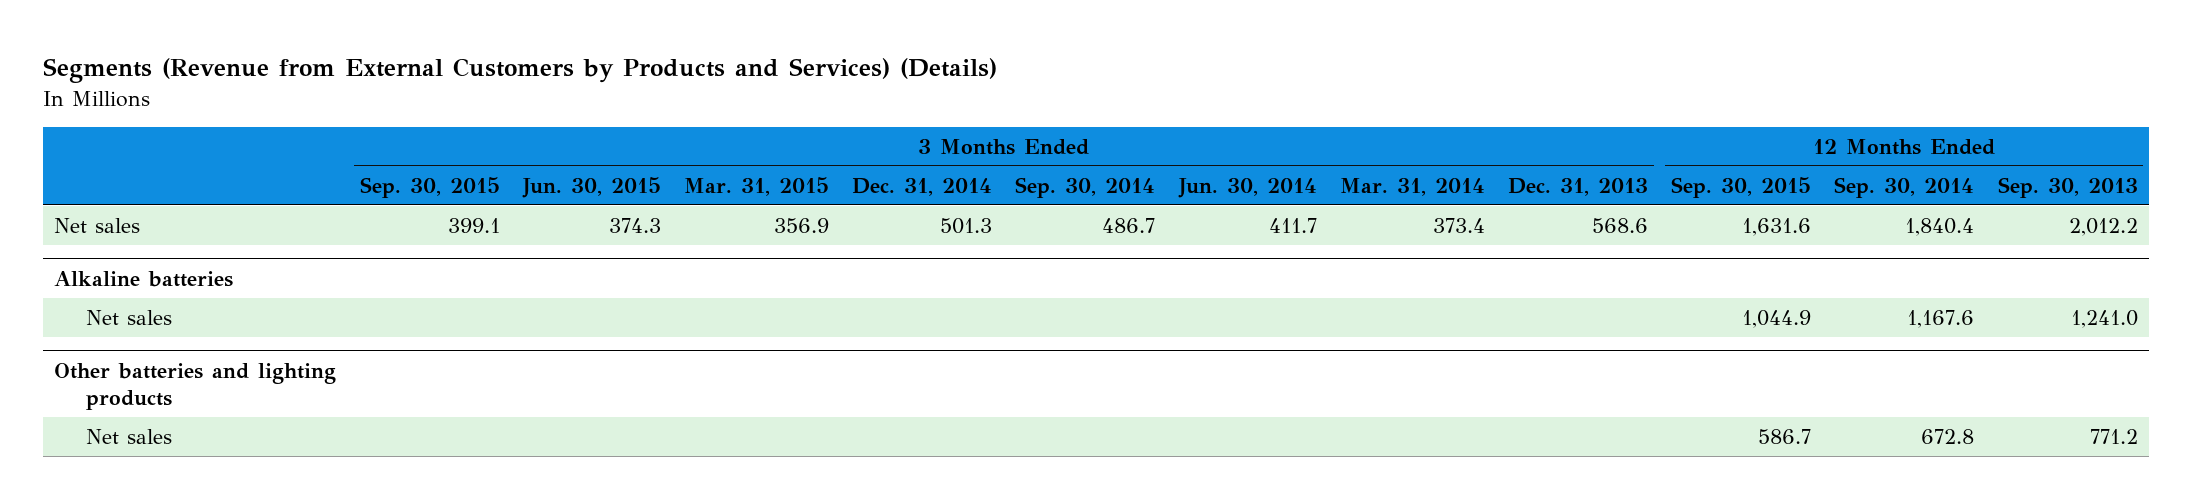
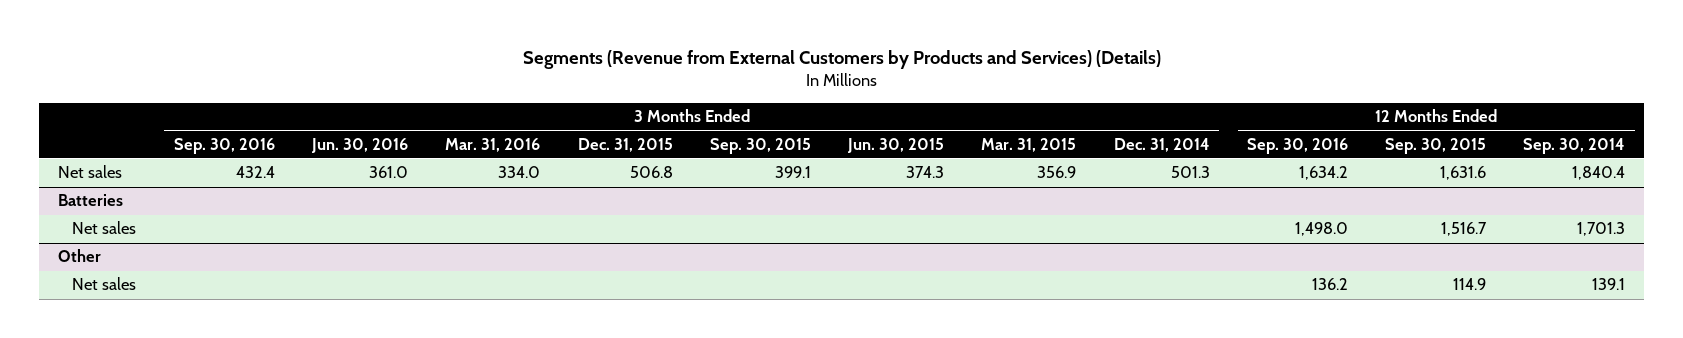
[1015,176,1156,198] Sep. 30, 2014 -> none
[1177,177,1317,198] Jun. 30, 2014 -> none
[1339,177,1485,196] Mar. 31, 2014 -> none
[1507,177,1648,196] Dec. 31, 2013 -> none
[1997,176,2138,198] Sep. 30, 2013 -> none
none -> [173,137,275,154] Sep. 30, 2016
none -> [310,137,408,153] Jun. 30, 2016
none -> [445,137,541,152] Mar. 31, 2016
none -> [577,137,673,152] Dec. 31, 2015
none -> [1246,137,1348,154] Sep. 30, 2016
[54,270,234,287] Alkaline batteries -> [57,194,123,207] Batteries
[1742,309,1812,328] 1,044.9 -> [1441,222,1488,237] 1,516.7
[1907,309,1975,328] 1,167.6 -> [1577,222,1626,237] 1,701.3
[54,362,337,411] Other batteries and lighting products -> [57,249,101,263] Other
[1758,428,1812,444] 586.7 -> [1453,278,1487,291] 114.9
[1921,428,1975,444] 672.8 -> [1592,278,1626,291] 139.1

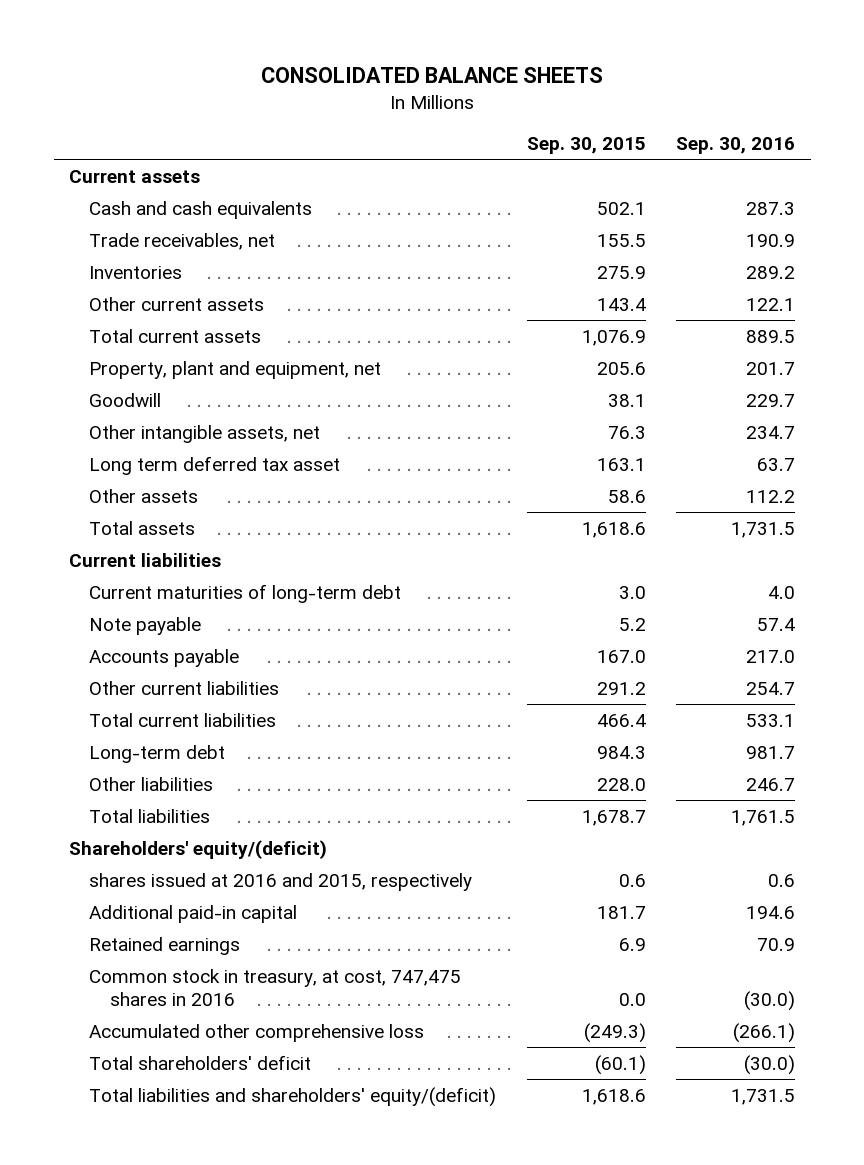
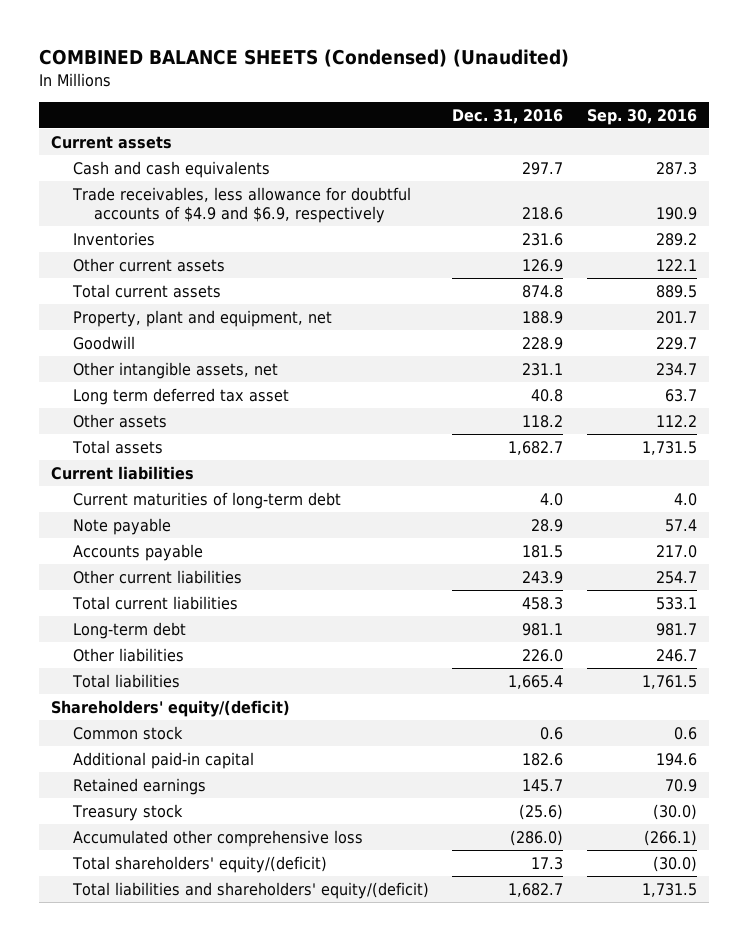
[261,67,604,84] CONSOLIDATED BALANCE SHEETS -> [39,49,570,68] COMBINED BALANCE SHEETS (Condensed) (Unaudited)
[526,137,646,155] Sep. 30, 2015 -> none
none -> [452,108,564,124] Dec. 31, 2016
[89,232,276,250] Trade receivables, net -> [71,186,411,224] Trade receivables, less allowance for doubtful accounts of $4.9 and $6.9, respectively
[89,872,473,891] shares issued at 2016 and 2015, respectively -> [72,725,183,740] Common stock
[89,968,462,1006] Common stock in treasury, at cost, 747,475 shares in 2016 -> none
none -> [71,803,183,821] Treasury stock
[89,1054,312,1070] Total shareholders' deficit -> [71,855,327,873] Total shareholders' equity/(deficit)

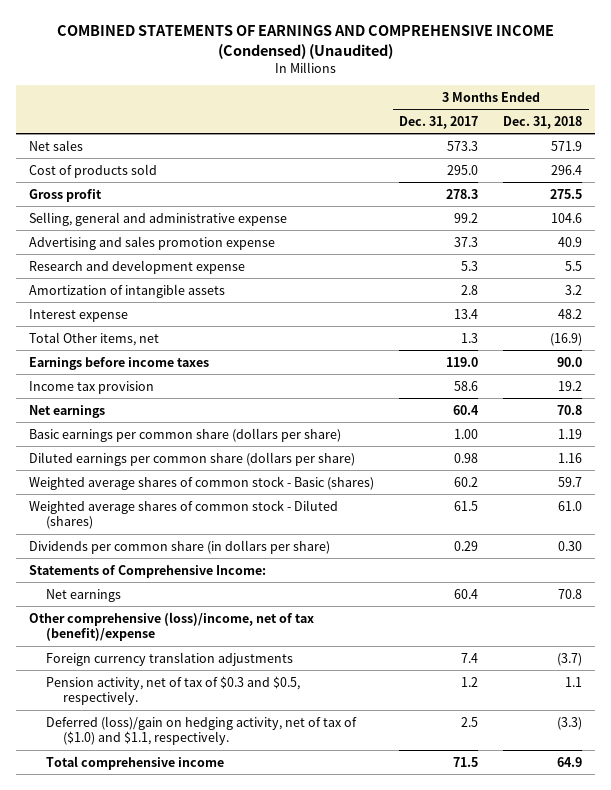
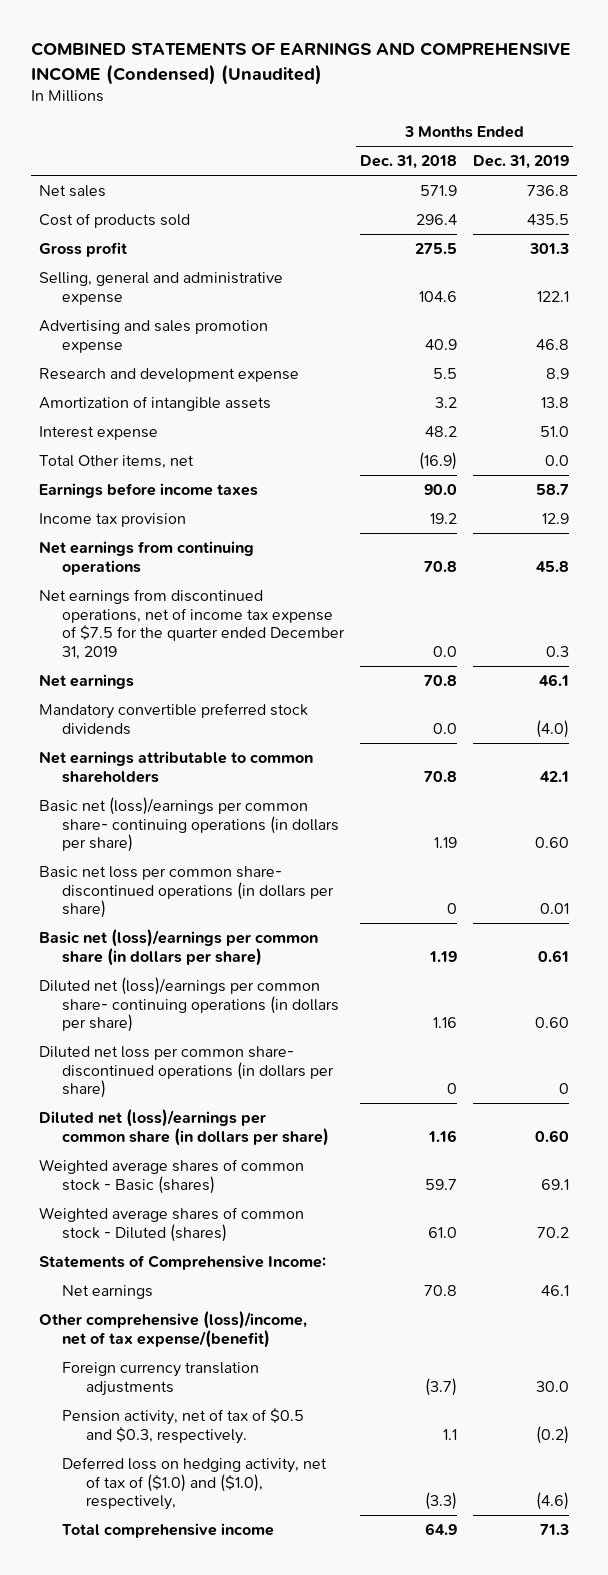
[399,116,479,130] Dec. 31, 2017 -> none
none -> [473,155,570,170] Dec. 31, 2019
none -> [38,540,254,575] Net earnings from continuing operations
none -> [38,588,346,660] Net earnings from discontinued operations, net of income tax expense of $7.5 for the quarter ended December 31, 2019
none -> [38,702,308,735] Mandatory convertible preferred stock dividends
none -> [38,750,313,783] Net earnings attributable to common shareholders
none -> [38,796,340,853] Basic net (loss)/earnings per common share- continuing operations (in dollars per share)
none -> [38,865,335,919] Basic net loss per common share- discontinued operations (in dollars per share)
[28,427,341,442] Basic earnings per common share (dollars per share) -> [38,928,318,966] Basic net (loss)/earnings per common share (in dollars per share)
none -> [38,976,340,1033] Diluted net (loss)/earnings per common share- continuing operations (in dollars per share)
none -> [38,1045,335,1099] Diluted net loss per common share- discontinued operations (in dollars per share)
[28,451,355,466] Diluted earnings per common share (dollars per share) -> [38,1108,330,1146] Diluted net (loss)/earnings per common share (in dollars per share)
[28,539,330,554] Dividends per common share (in dollars per share) -> none
[28,611,314,642] Other comprehensive (loss)/income, net of tax (benefit)/expense -> [38,1310,307,1348] Other comprehensive (loss)/income, net of tax expense/(benefit)
[46,675,301,706] Pension activity, net of tax of $0.3 and $0.5, respectively. -> [62,1407,305,1444] Pension activity, net of tax of $0.5 and $0.3, respectively.
[46,715,358,746] Deferred (loss)/gain on hedging activity, net of tax of ($1.0) and $1.1, respectively. -> [62,1456,328,1511] Deferred loss on hedging activity, net of tax of ($1.0) and ($1.0), respectively,

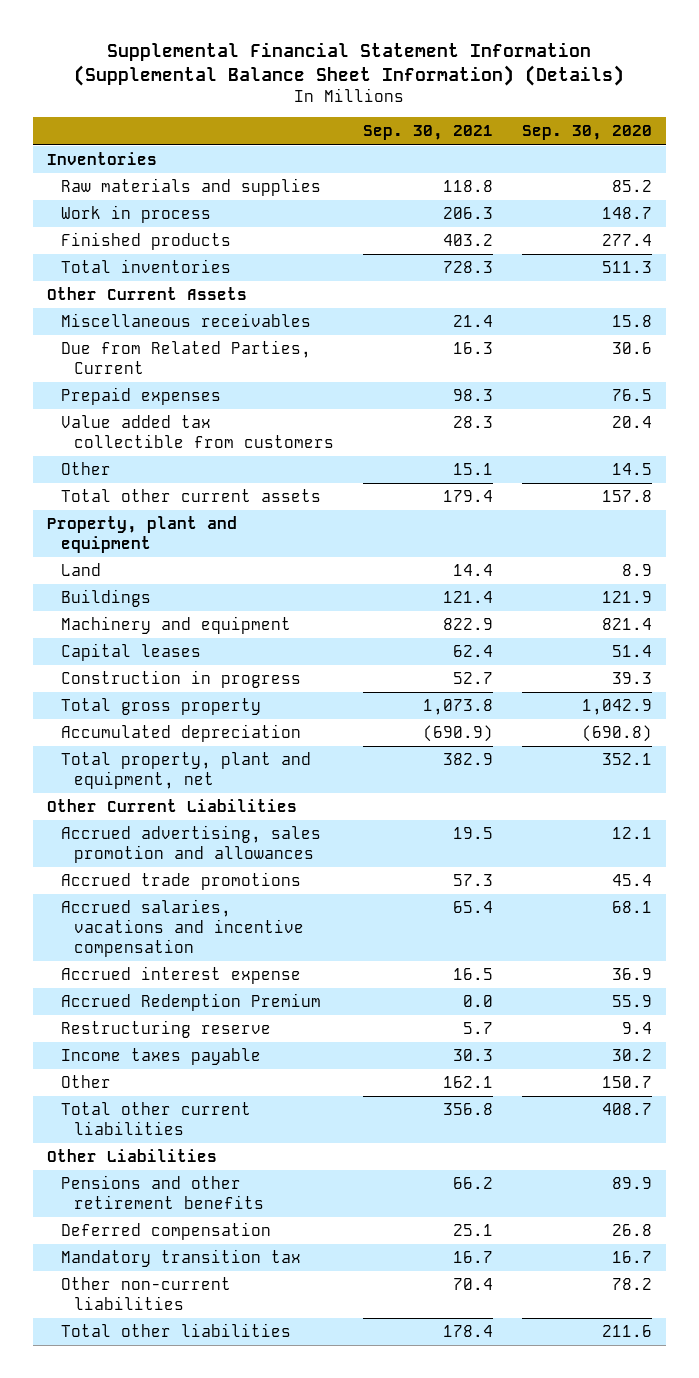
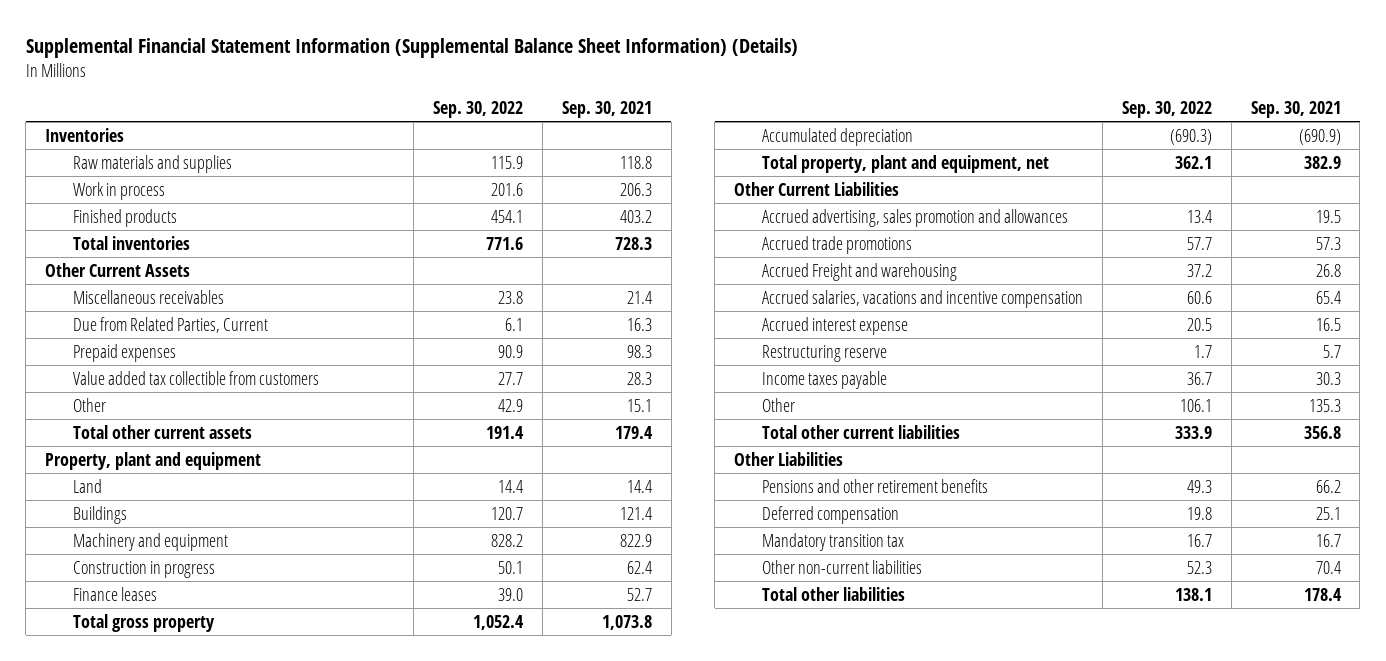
[521,125,652,141] Sep. 30, 2020 -> none
none -> [432,100,523,118] Sep. 30, 2022
[60,643,201,662] Capital leases -> [72,560,215,578] Construction in progress
[60,670,301,689] Construction in progress -> [72,586,157,601] Finance leases
none -> [761,262,957,281] Accrued Freight and warehousing
[60,993,321,1012] Accrued Redemption Premium -> none
[443,1076,494,1089] 162.1 -> [1308,398,1341,412] 135.3

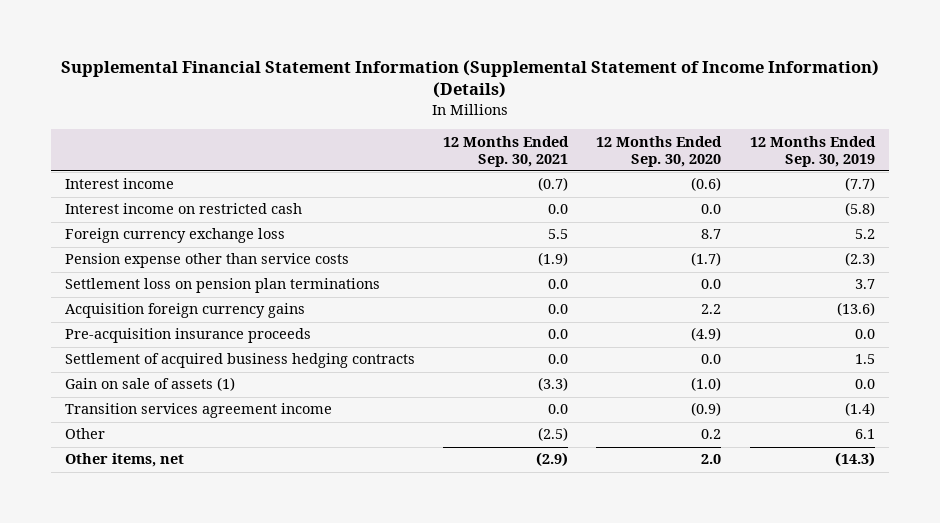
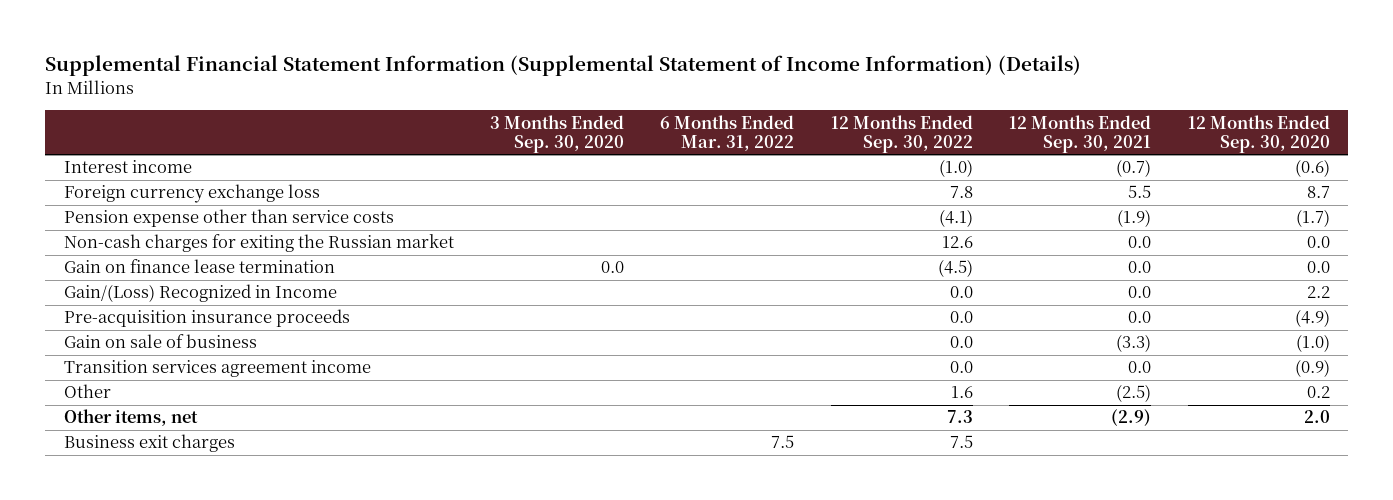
[749,135,876,167] 12 Months Ended Sep. 30, 2019 -> none
none -> [490,114,625,153] 3 Months Ended Sep. 30, 2020
none -> [660,114,795,151] 6 Months Ended Mar. 31, 2022
none -> [830,114,973,153] 12 Months Ended Sep. 30, 2022
[64,203,302,215] Interest income on restricted cash -> none
[64,278,380,294] Settlement loss on pension plan terminations -> none
none -> [63,234,454,253] Non-cash charges for exiting the Russian market
none -> [63,259,335,274] Gain on finance lease termination
[64,303,305,319] Acquisition foreign currency gains -> [63,284,337,303] Gain/(Loss) Recognized in Income
[64,353,415,369] Settlement of acquired business hedging contracts -> none
[64,377,235,392] Gain on sale of assets (1) -> [63,334,257,349] Gain on sale of business
none -> [63,434,235,453] Business exit charges

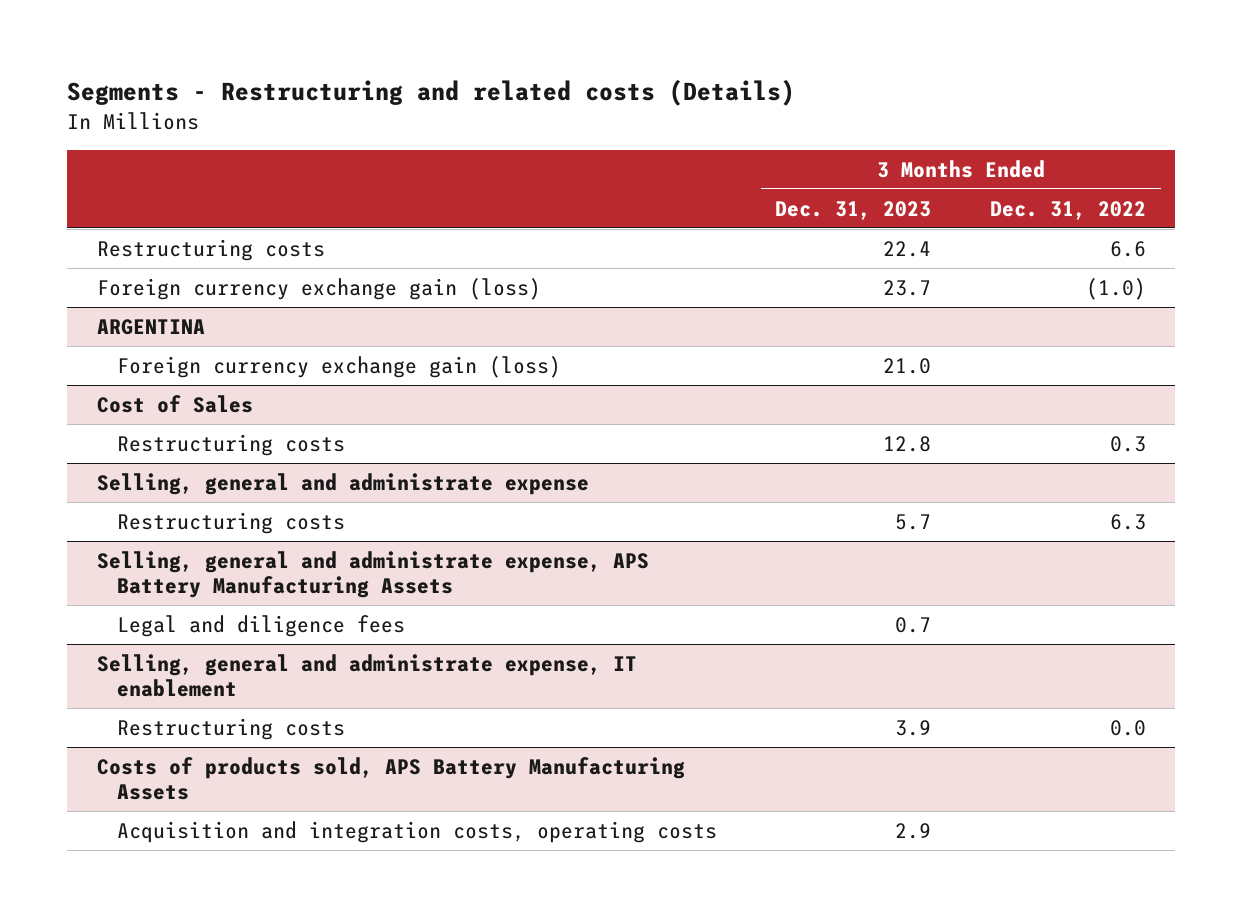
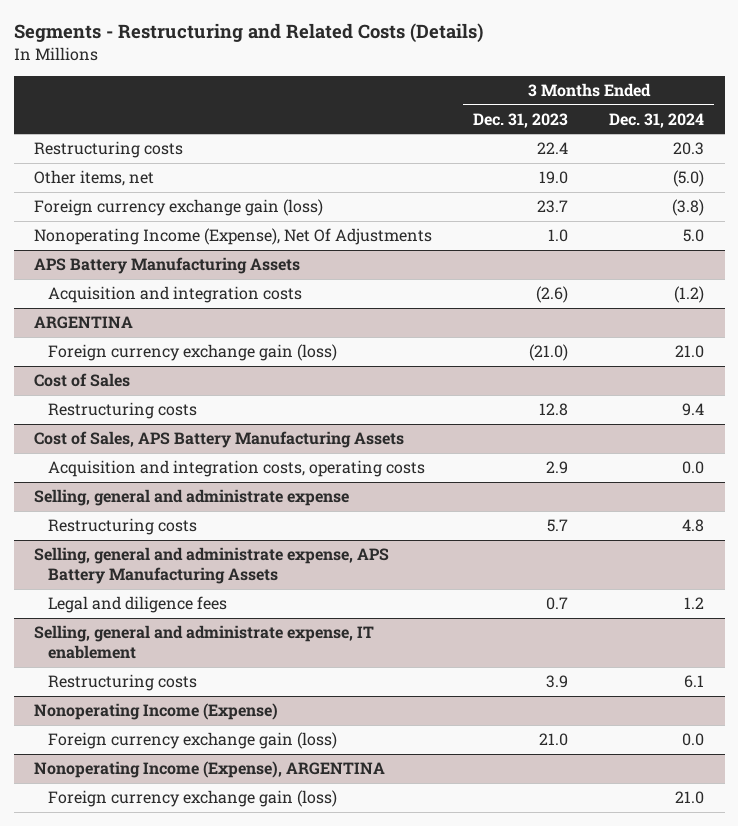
[67,79,796,107] Segments - Restructuring and related costs (Details) -> [13,23,483,44] Segments - Restructuring and Related Costs (Details)
[989,200,1146,220] Dec. 31, 2022 -> none
none -> [609,112,705,128] Dec. 31, 2024
none -> [34,170,155,187] Other items, net
none -> [34,228,433,246] Nonoperating Income (Expense), Net Of Adjustments
none -> [34,257,301,275] APS Battery Manufacturing Assets
none -> [47,286,302,304] Acquisition and integration costs
[883,357,932,374] 21.0 -> [529,344,569,362] (21.0)
none -> [34,431,405,449] Cost of Sales, APS Battery Manufacturing Assets
none -> [47,460,425,478] Acquisition and integration costs, operating costs
[96,756,685,801] Costs of products sold, APS Battery Manufacturing Assets -> none
[116,820,717,843] Acquisition and integration costs, operating costs -> none
none -> [34,703,279,721] Nonoperating Income (Expense)
none -> [47,732,337,750] Foreign currency exchange gain (loss)
none -> [34,761,386,779] Nonoperating Income (Expense), ARGENTINA
none -> [47,790,337,808] Foreign currency exchange gain (loss)

